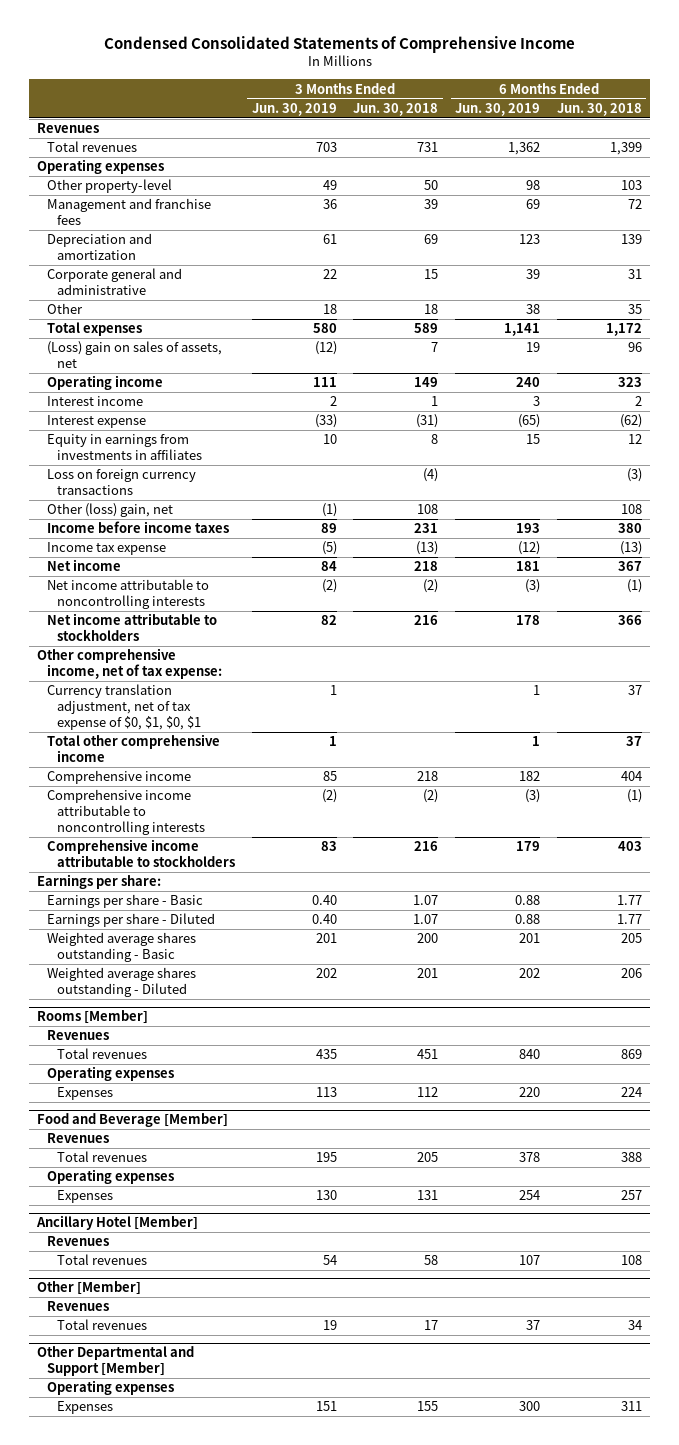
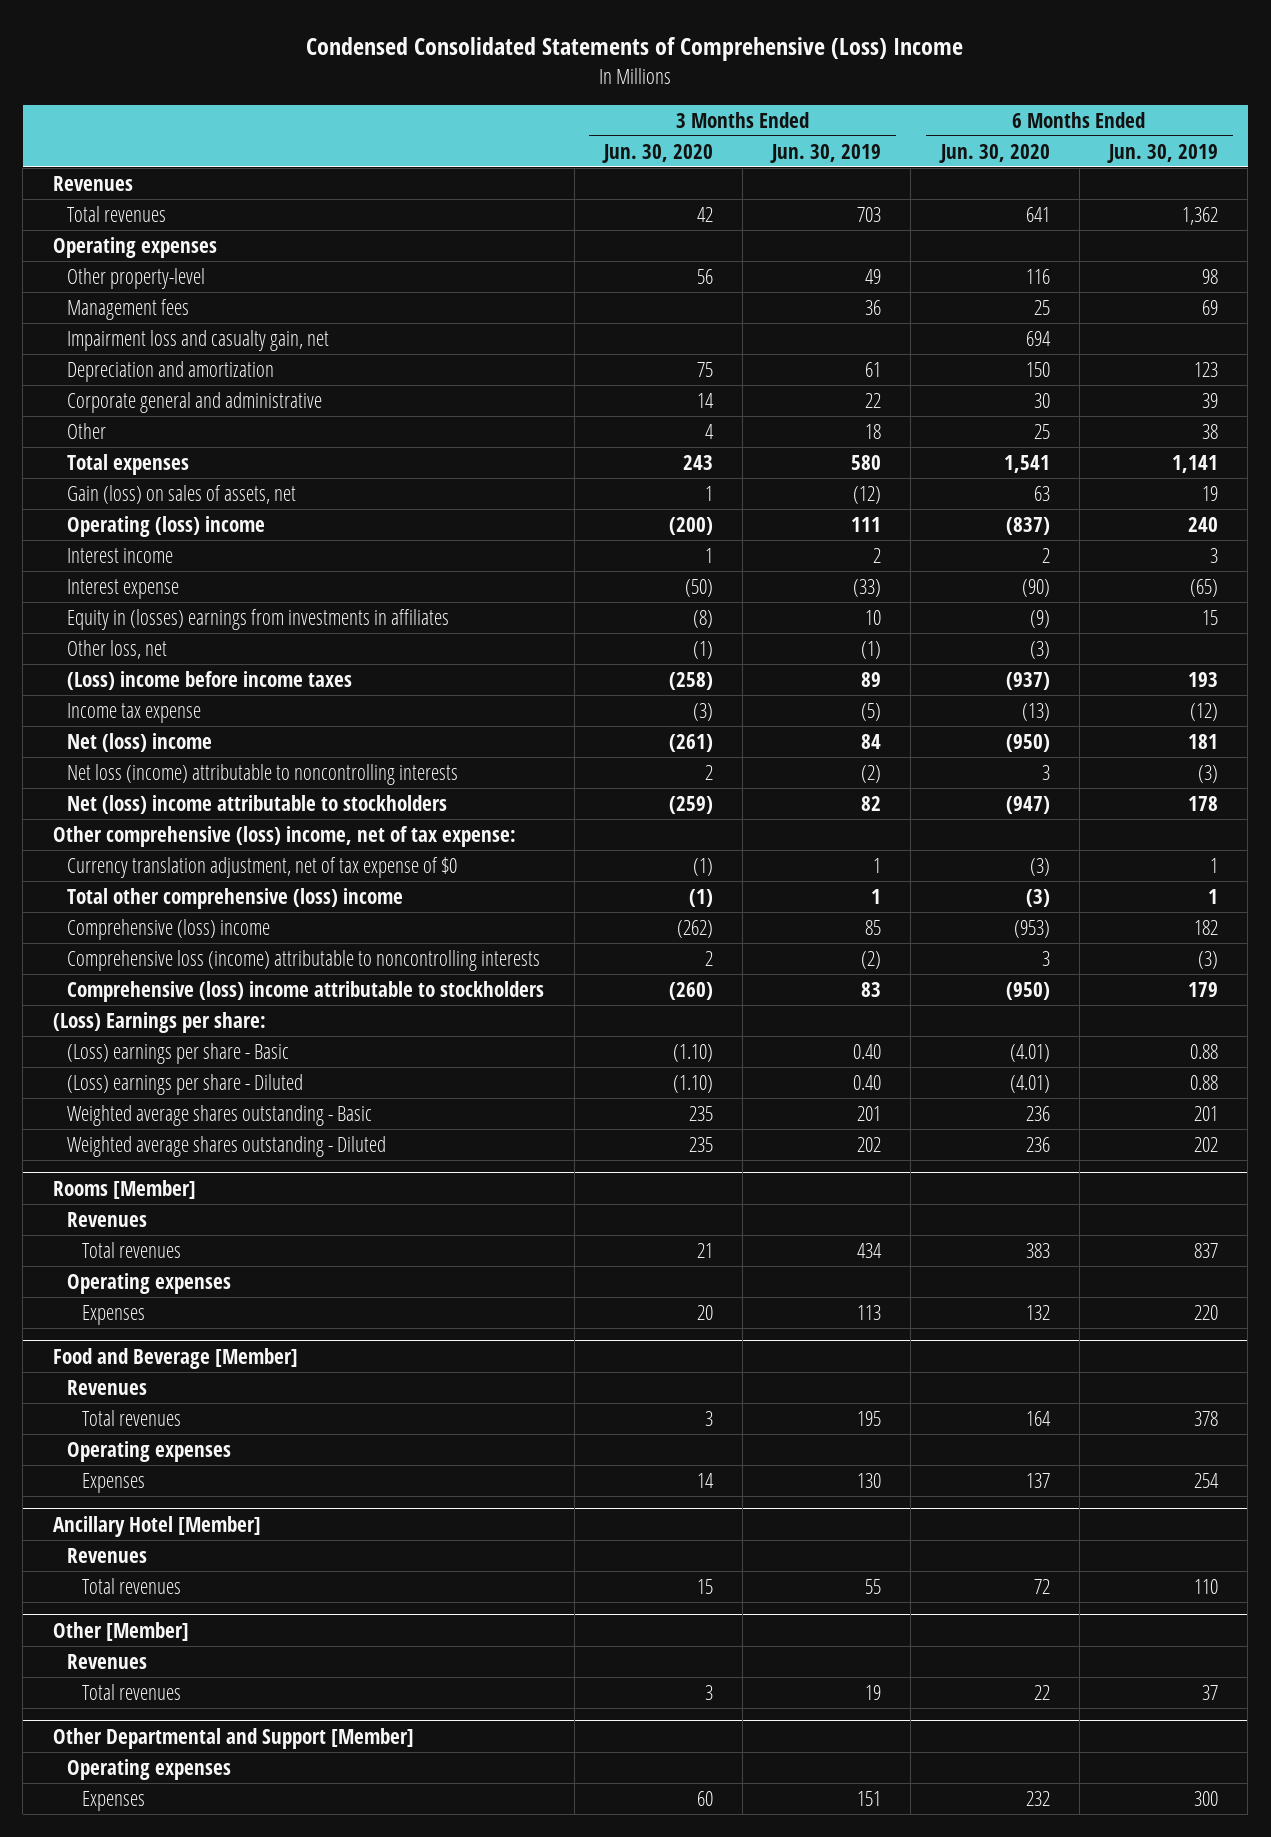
[103,35,575,53] Condensed Consolidated Statements of Comprehensive Income -> [306,37,964,62] Condensed Consolidated Statements of Comprehensive (Loss) Income
[353,102,439,116] Jun. 30, 2018 -> none
[557,102,643,116] Jun. 30, 2018 -> none
none -> [601,143,713,163] Jun. 30, 2020
none -> [938,143,1050,163] Jun. 30, 2020
[47,198,212,226] Management and franchise fees -> [67,298,190,320] Management fees
none -> [67,329,330,351] Impairment loss and casualty gain, net
[47,341,223,369] (Loss) gain on sales of assets, net -> [67,484,297,504] Gain (loss) on sales of assets, net
[47,375,164,391] Operating income -> [67,515,266,537] Operating (loss) income
[47,469,197,496] Loss on foreign currency transactions -> none
[47,434,202,461] Equity in earnings from investments in affiliates -> [67,608,450,630] Equity in (losses) earnings from investments in affiliates
[47,503,174,518] Other (loss) gain, net -> [67,639,168,659] Other loss, net
[47,521,230,534] Income before income taxes -> [67,670,353,690] (Loss) income before income taxes
[47,559,122,572] Net income -> [67,732,213,752] Net (loss) income
[47,579,210,610] Net income attributable to noncontrolling interests -> [67,763,459,785] Net loss (income) attributable to noncontrolling interests
[47,613,218,642] Net income attributable to stockholders -> [67,794,448,814] Net (loss) income attributable to stockholders
[37,648,223,680] Other comprehensive income, net of tax expense: -> [52,825,516,847] Other comprehensive (loss) income, net of tax expense:
[47,684,201,731] Currency translation adjustment, net of tax expense of $0, $1, $0, $1 -> [67,856,458,878] Currency translation adjustment, net of tax expense of $0
[47,734,221,763] Total other comprehensive income -> [67,887,404,909] Total other comprehensive (loss) income
[47,770,192,785] Comprehensive income -> [67,918,271,940] Comprehensive (loss) income
[47,789,205,836] Comprehensive income attributable to noncontrolling interests -> [67,949,541,971] Comprehensive loss (income) attributable to noncontrolling interests
[47,839,235,868] Comprehensive income attributable to stockholders -> [67,980,545,1002] Comprehensive (loss) income attributable to stockholders
[37,874,162,890] Earnings per share: -> [52,1011,266,1033] (Loss) Earnings per share:
[47,894,204,909] Earnings per share - Basic -> [67,1042,290,1064] (Loss) earnings per share - Basic
[47,913,216,928] Earnings per share - Diluted -> [67,1073,304,1095] (Loss) earnings per share - Diluted
[315,1049,337,1060] 435 -> [857,1242,883,1258] 434
[519,1049,541,1060] 840 -> [1194,1242,1219,1258] 837
[322,1255,337,1266] 54 -> [865,1578,882,1594] 55
[519,1255,541,1266] 107 -> [1194,1578,1219,1594] 110

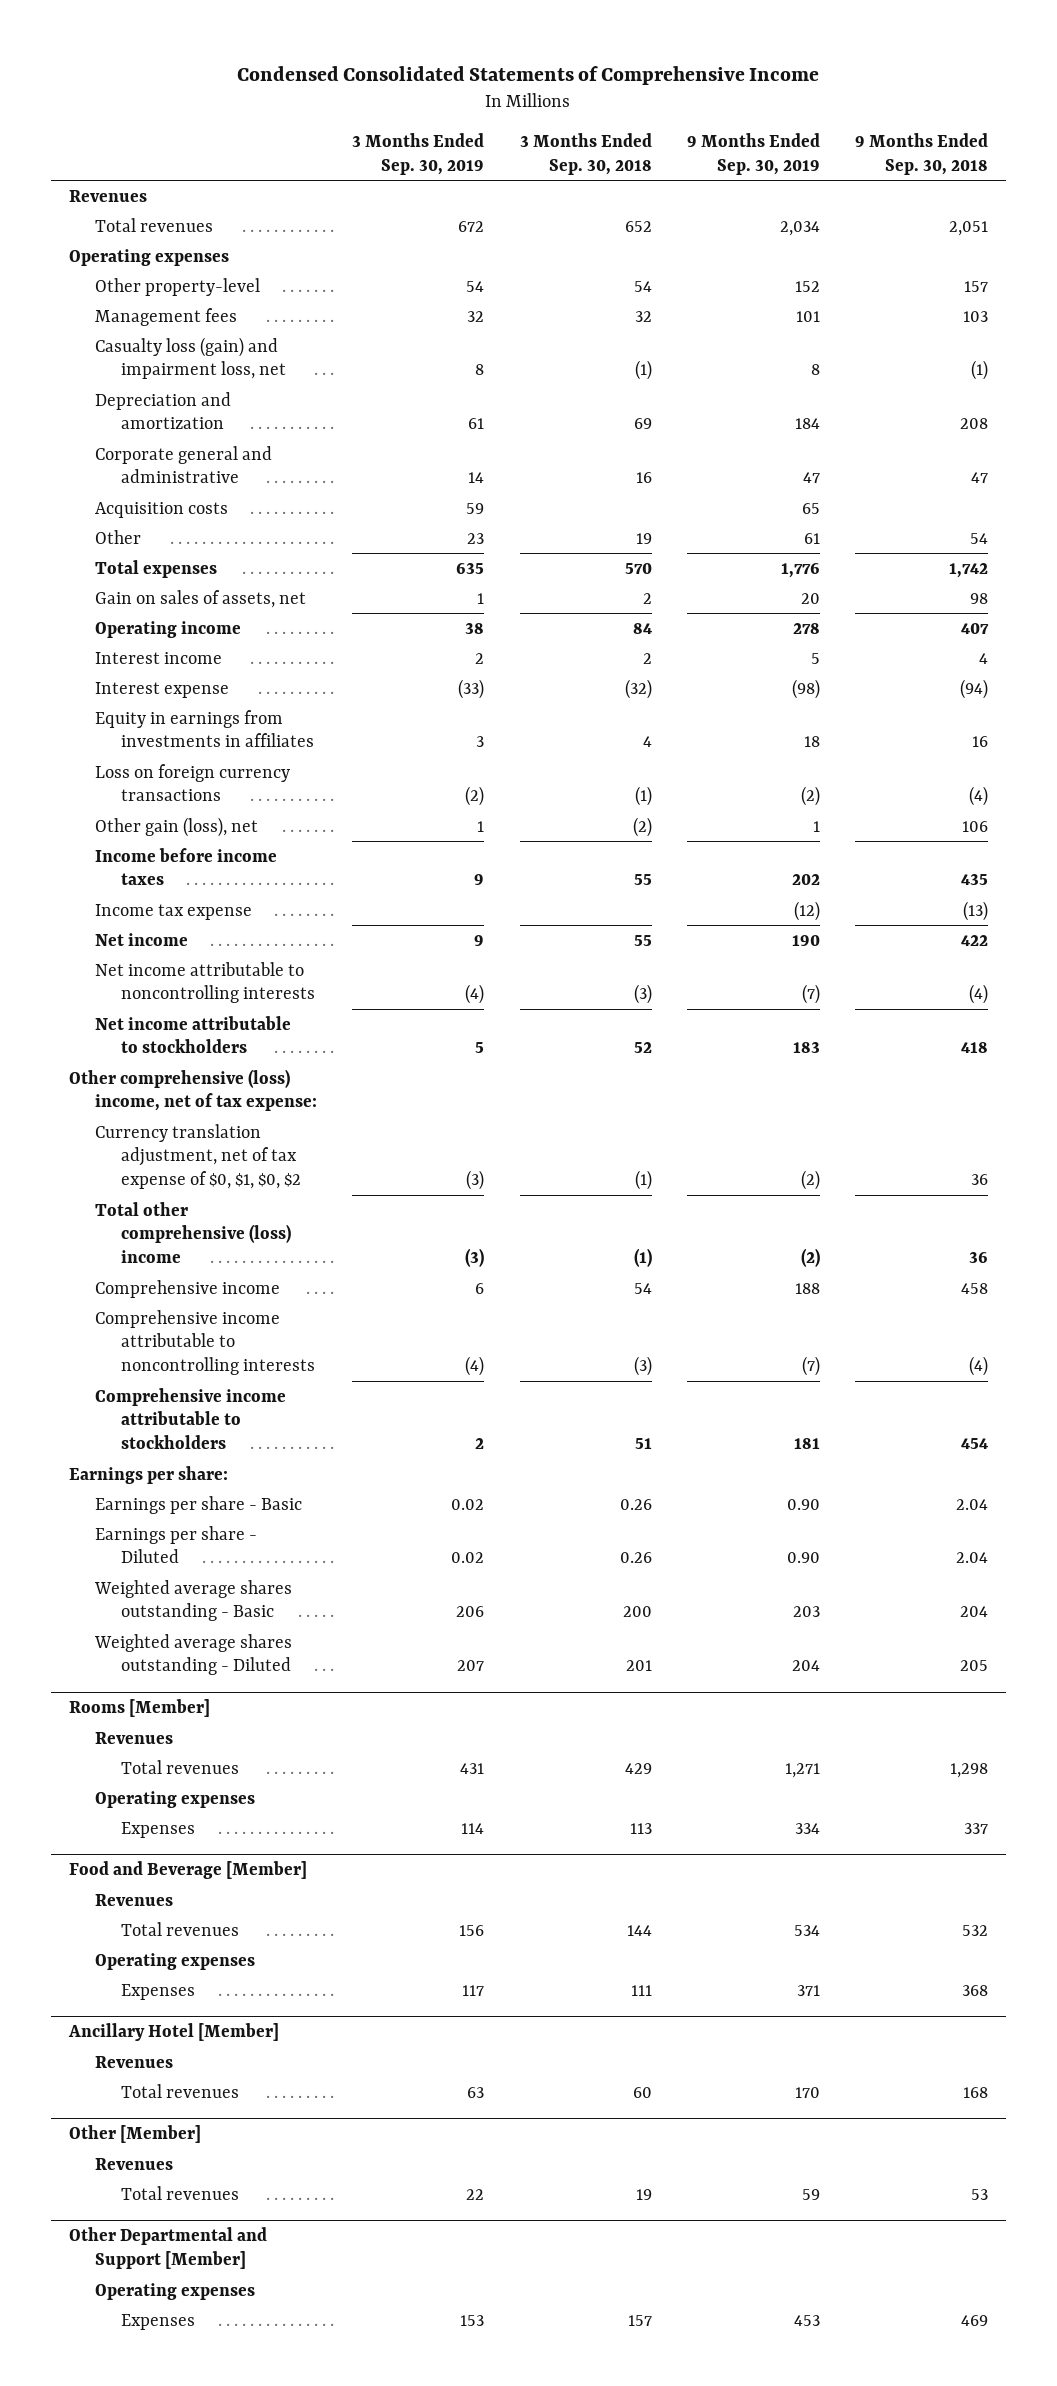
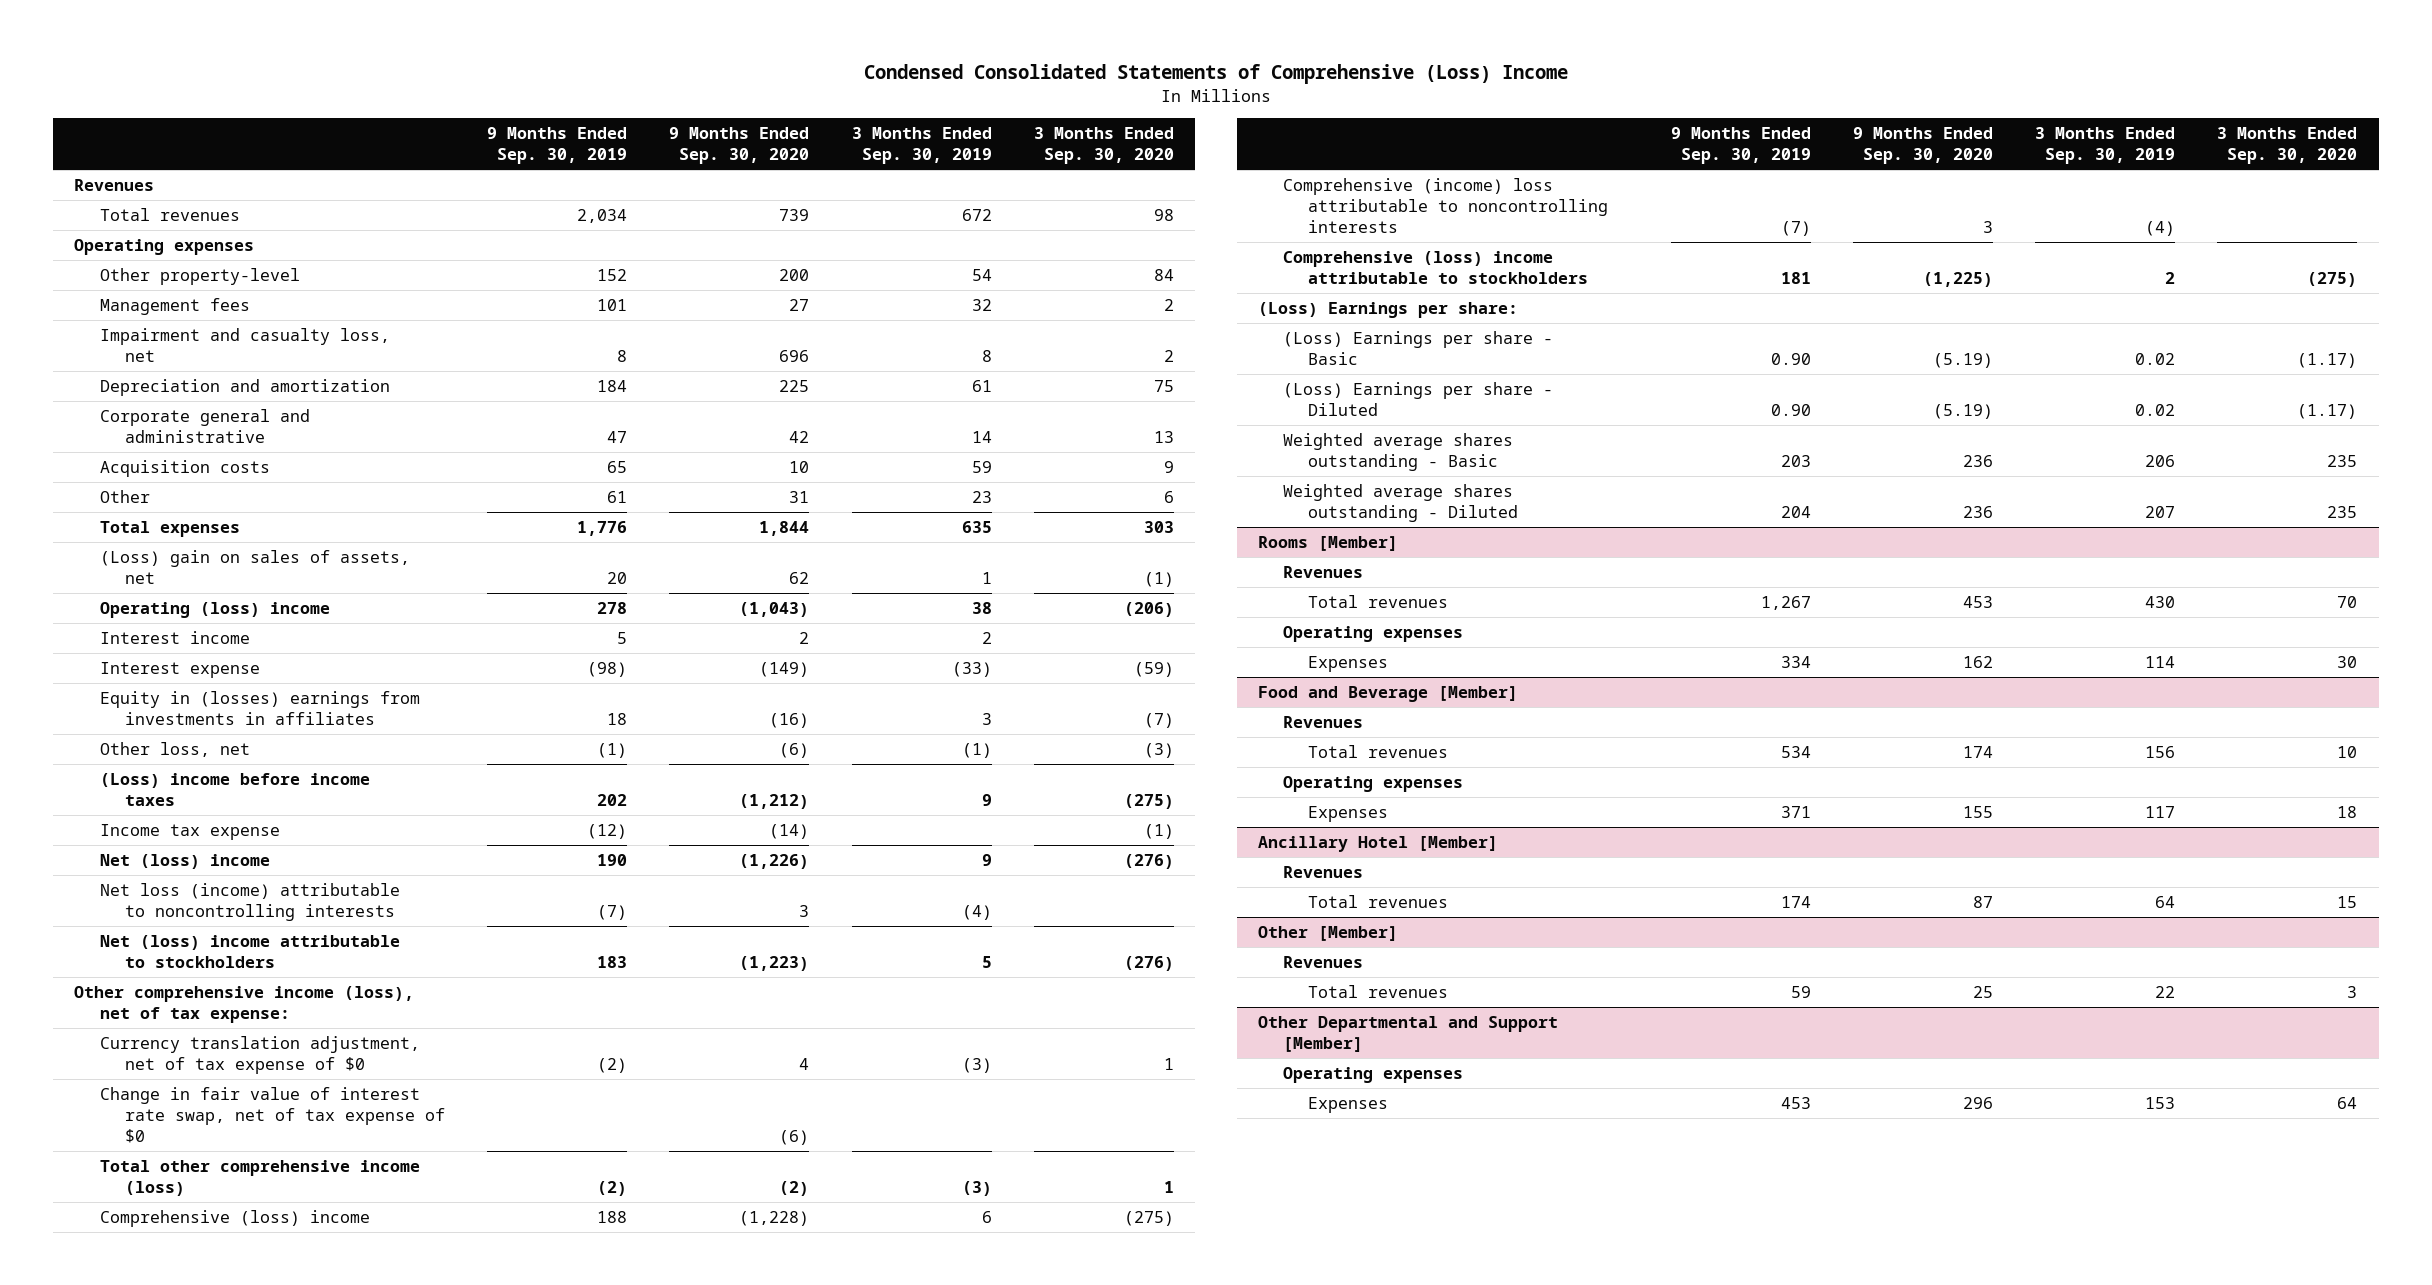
[237,65,820,85] Condensed Consolidated Statements of Comprehensive Income -> [863,64,1568,85] Condensed Consolidated Statements of Comprehensive (Loss) Income
[519,133,652,175] 3 Months Ended Sep. 30, 2018 -> none
[855,133,989,175] 9 Months Ended Sep. 30, 2018 -> none
none -> [669,127,810,165] 9 Months Ended Sep. 30, 2020
none -> [1034,127,1175,165] 3 Months Ended Sep. 30, 2020
[94,336,286,380] Casualty loss (gain) and impairment loss, net -> [99,327,390,363] Impairment and casualty loss, net
[94,589,306,608] Gain on sales of assets, net -> [99,549,410,585] (Loss) gain on sales of assets, net
[94,620,241,638] Operating income -> [99,601,330,618] Operating (loss) income
[94,763,290,802] Loss on foreign currency transactions -> none
[94,709,314,748] Equity in earnings from investments in affiliates -> [99,690,420,726] Equity in (losses) earnings from investments in affiliates
[94,816,258,837] Other gain (loss), net -> [99,741,250,757] Other loss, net
[477,820,485,832] 1 -> [961,742,992,758] (1)
[812,820,820,832] 1 -> [597,742,628,758] (1)
[94,847,277,886] Income before income taxes -> [99,772,370,807] (Loss) income before income taxes
[94,932,188,946] Net income -> [99,853,270,869] Net (loss) income
[94,961,315,1004] Net income attributable to noncontrolling interests -> [99,882,400,922] Net loss (income) attributable to noncontrolling interests
[94,1015,291,1054] Net income attributable to stockholders -> [99,934,400,969] Net (loss) income attributable to stockholders
[68,1068,317,1112] Other comprehensive (loss) income, net of tax expense: -> [74,985,415,1024] Other comprehensive income (loss), net of tax expense:
[94,1123,301,1190] Currency translation adjustment, net of tax expense of $0, $1, $0, $2 -> [99,1035,420,1075] Currency translation adjustment, net of tax expense of $0
none -> [99,1086,445,1144] Change in fair value of interest rate swap, net of tax expense of $0
[94,1201,291,1264] Total other comprehensive (loss) income -> [99,1159,420,1197] Total other comprehensive income (loss)
[94,1279,280,1298] Comprehensive income -> [99,1209,370,1227] Comprehensive (loss) income
[94,1309,315,1376] Comprehensive income attributable to noncontrolling interests -> [1283,177,1609,234] Comprehensive (income) loss attributable to noncontrolling interests
[94,1387,286,1450] Comprehensive income attributable to stockholders -> [1283,250,1589,285] Comprehensive (loss) income attributable to stockholders
[68,1465,228,1484] Earnings per share: -> [1257,301,1518,318] (Loss) Earnings per share:
[94,1495,302,1514] Earnings per share - Basic -> [1283,330,1554,366] (Loss) Earnings per share - Basic
[94,1525,257,1564] Earnings per share - Diluted -> [1283,381,1554,417] (Loss) Earnings per share - Diluted
[460,1762,485,1774] 431 -> [2145,595,2176,608] 430
[784,1762,820,1778] 1,271 -> [1760,595,1811,610] 1,267
[467,2086,485,2098] 63 -> [2155,895,2176,908] 64
[794,2086,820,2098] 170 -> [1780,895,1811,908] 174

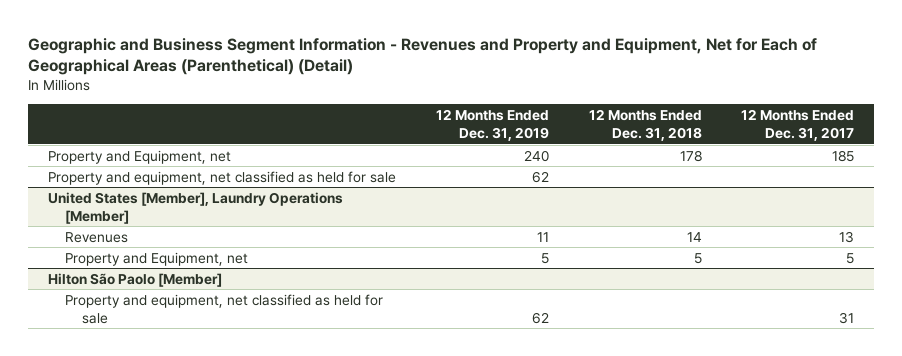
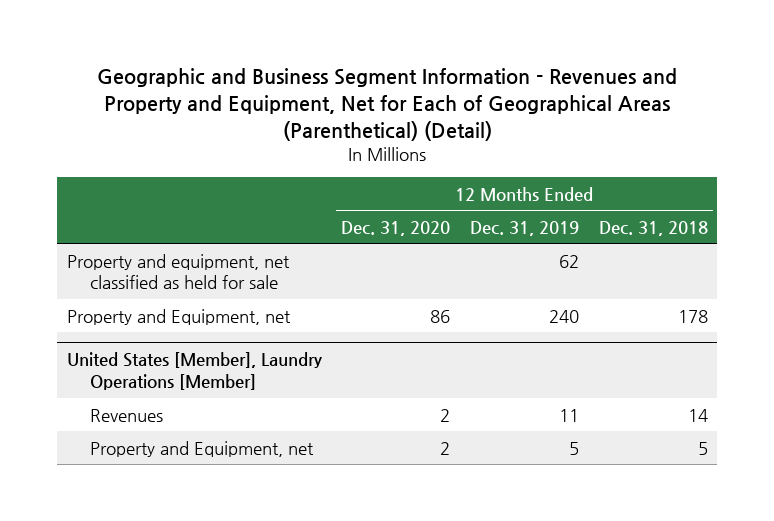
[741,108,855,141] 12 Months Ended Dec. 31, 2017 -> none
none -> [341,220,451,236] Dec. 31, 2020
[48,149,232,164] Property and Equipment, net -> [66,308,291,325] Property and Equipment, net
[48,272,223,287] Hilton São Paolo [Member] -> none
[64,293,383,324] Property and equipment, net classified as held for sale -> none

